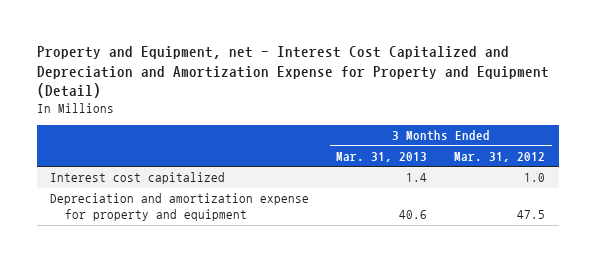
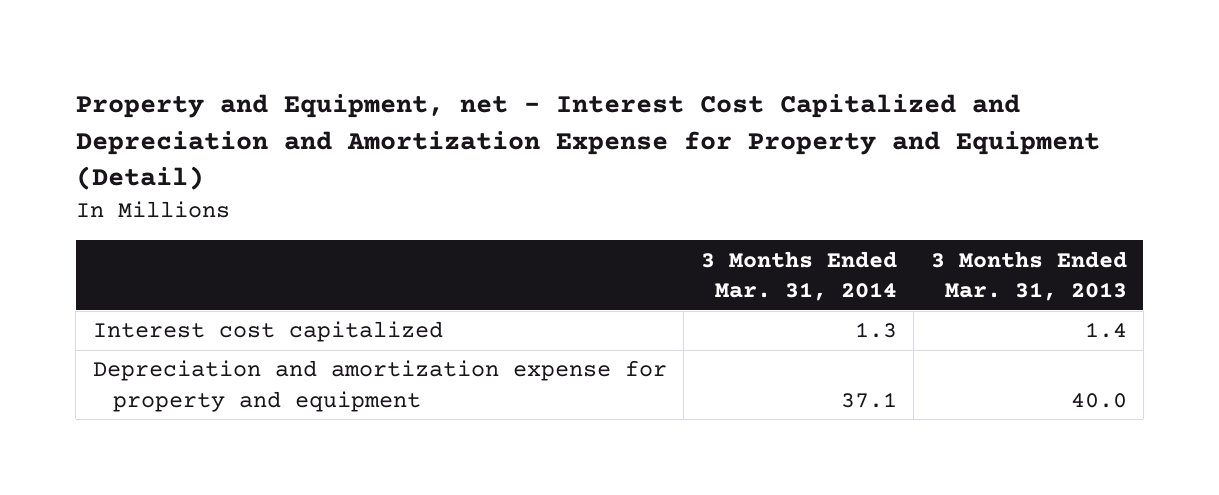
[454,151,546,162] Mar. 31, 2012 -> none
none -> [700,250,897,302] 3 Months Ended Mar. 31, 2014
[399,210,428,220] 40.6 -> [1070,392,1127,408] 40.0

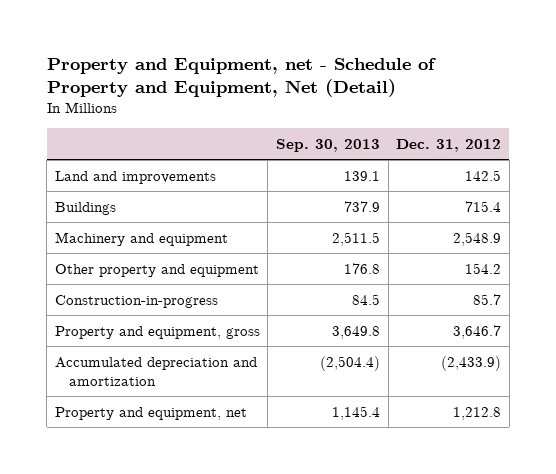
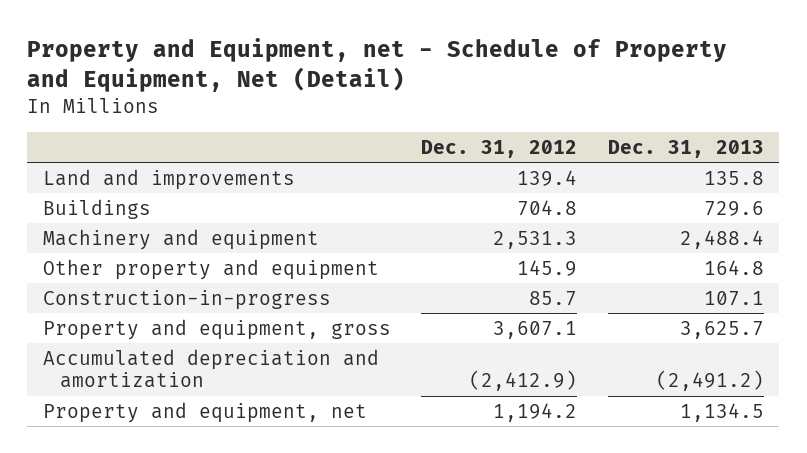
[275,139,380,153] Sep. 30, 2013 -> none
none -> [608,139,765,158] Dec. 31, 2013
[465,169,502,181] 142.5 -> [517,169,578,186] 139.4
[465,200,502,212] 715.4 -> [517,199,578,216] 704.8
[453,231,502,246] 2,548.9 -> [493,230,578,249] 2,531.3
[465,262,502,274] 154.2 -> [517,259,578,276] 145.9
[453,324,502,339] 3,646.7 -> [493,320,578,339] 3,607.1
[441,355,502,371] (2,433.9) -> [469,370,578,392] (2,412.9)
[453,406,502,420] 1,212.8 -> [493,402,578,422] 1,194.2

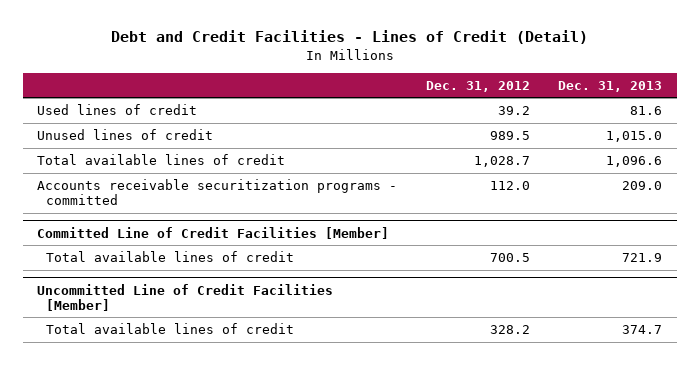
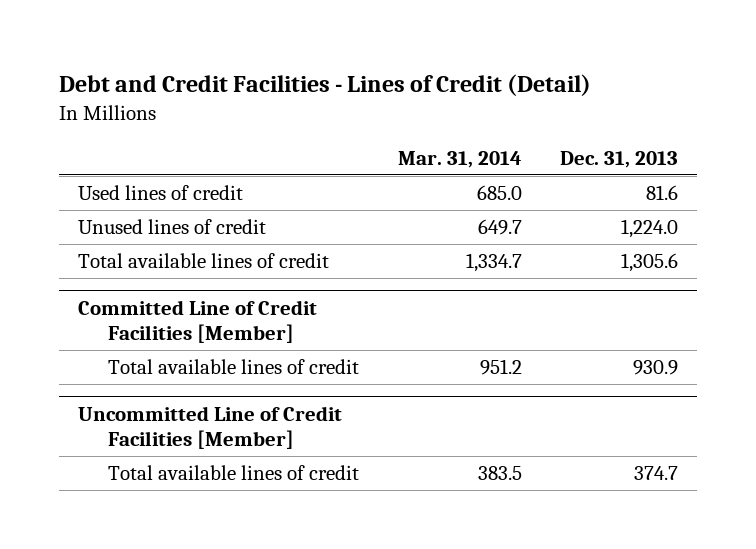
[425,80,530,92] Dec. 31, 2012 -> none
none -> [397,151,522,169] Mar. 31, 2014
[36,178,397,206] Accounts receivable securitization programs - committed -> none
[606,130,663,142] 1,015.0 -> [620,218,678,238] 1,224.0
[606,155,663,167] 1,096.6 -> [620,252,678,272] 1,305.6
[622,252,663,262] 721.9 -> [632,359,678,375] 930.9

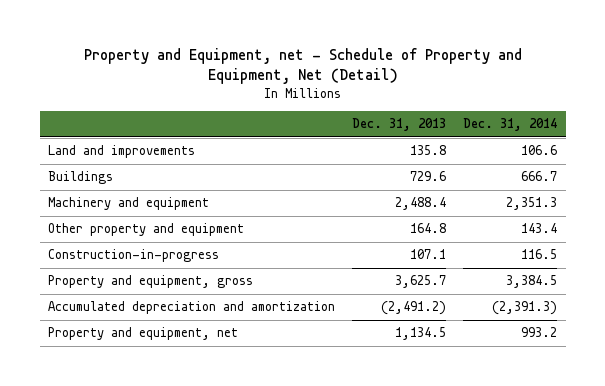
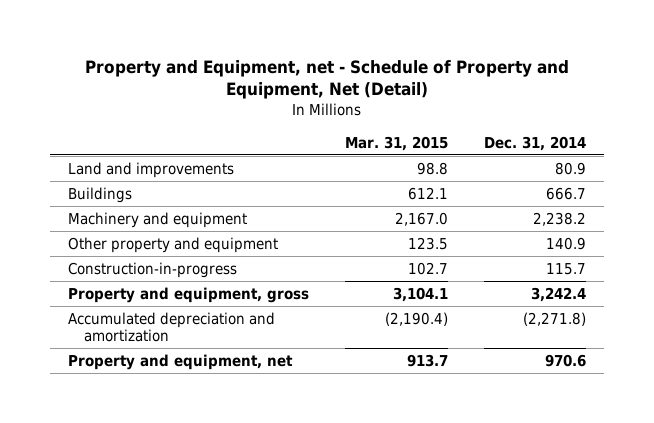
[352,118,447,132] Dec. 31, 2013 -> none
none -> [345,135,449,151] Mar. 31, 2015
[521,145,558,156] 106.6 -> [555,161,587,175] 80.9
[506,197,558,211] 2,351.3 -> [533,211,587,226] 2,238.2
[521,223,558,234] 143.4 -> [546,236,587,250] 140.9
[521,249,558,260] 116.5 -> [546,262,587,275] 115.7
[506,275,558,289] 3,384.5 -> [531,286,587,302] 3,242.4
[492,301,558,316] (2,391.3) -> [523,311,587,326] (2,271.8)
[521,327,558,338] 993.2 -> [545,353,587,367] 970.6

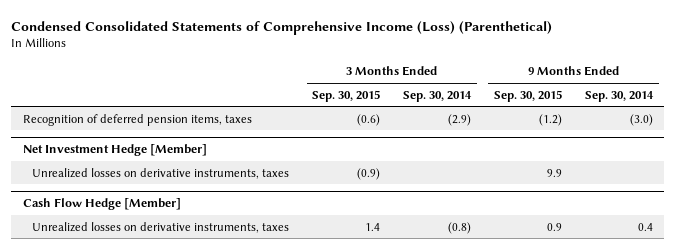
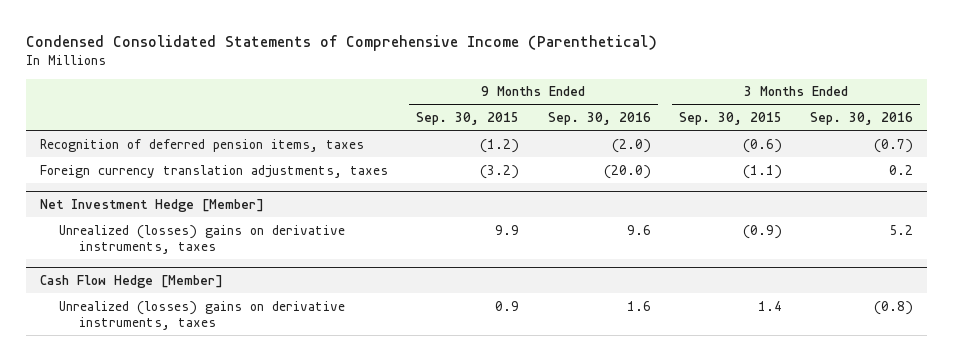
[11,20,553,35] Condensed Consolidated Statements of Comprehensive Income (Loss) (Parenthetical) -> [26,34,658,51] Condensed Consolidated Statements of Comprehensive Income (Parenthetical)
[403,90,473,102] Sep. 30, 2014 -> none
[585,90,655,102] Sep. 30, 2014 -> none
none -> [547,112,651,126] Sep. 30, 2016
none -> [810,112,914,126] Sep. 30, 2016
none -> [40,164,389,178] Foreign currency translation adjustments, taxes
[32,167,290,179] Unrealized losses on derivative instruments, taxes -> [59,224,346,254] Unrealized (losses) gains on derivative instruments, taxes
[32,221,290,233] Unrealized losses on derivative instruments, taxes -> [59,300,346,330] Unrealized (losses) gains on derivative instruments, taxes

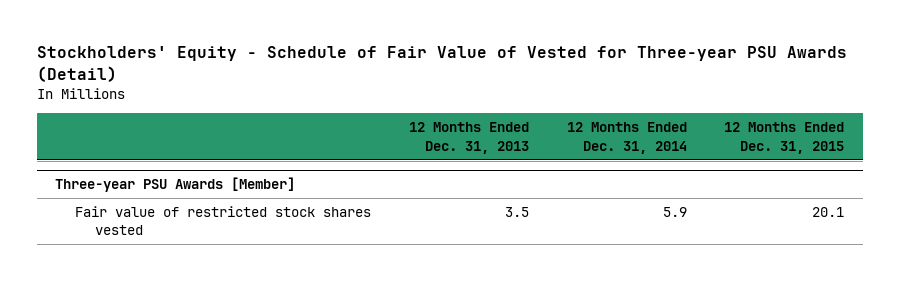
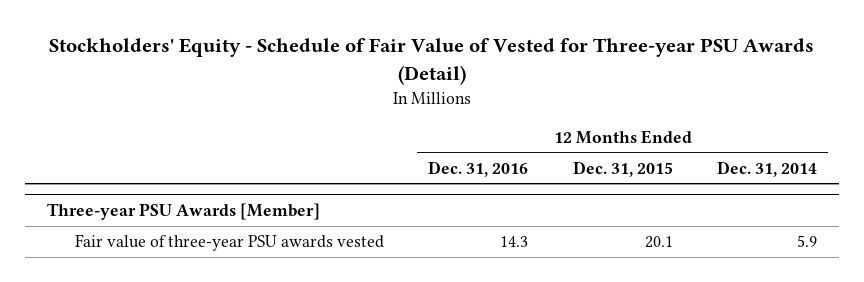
[408,122,529,154] 12 Months Ended Dec. 31, 2013 -> none
none -> [428,160,529,177] Dec. 31, 2016
[75,206,372,236] Fair value of restricted stock shares vested -> [74,234,384,252] Fair value of three-year PSU awards vested

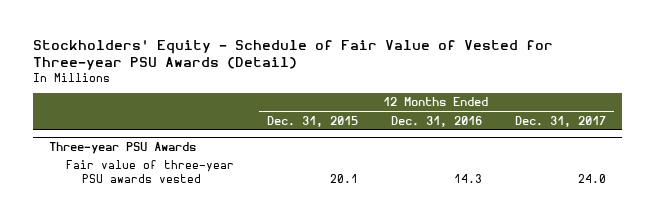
[717,160,818,177] Dec. 31, 2014 -> none
none -> [514,115,606,127] Dec. 31, 2017
[46,203,320,221] Three-year PSU Awards [Member] -> [49,142,197,155] Three-year PSU Awards

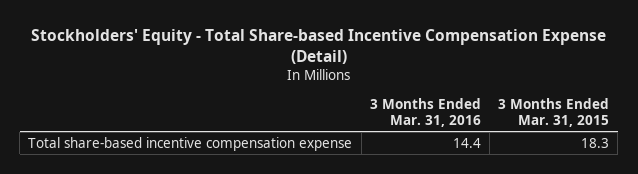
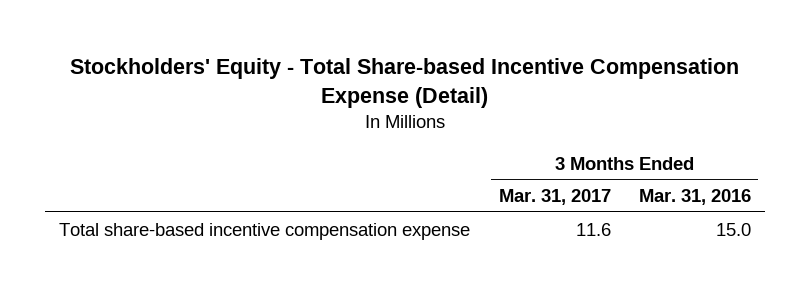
[498,98,610,128] 3 Months Ended Mar. 31, 2015 -> none
none -> [498,189,611,206] Mar. 31, 2017
[452,137,481,148] 14.4 -> [716,222,752,236] 15.0

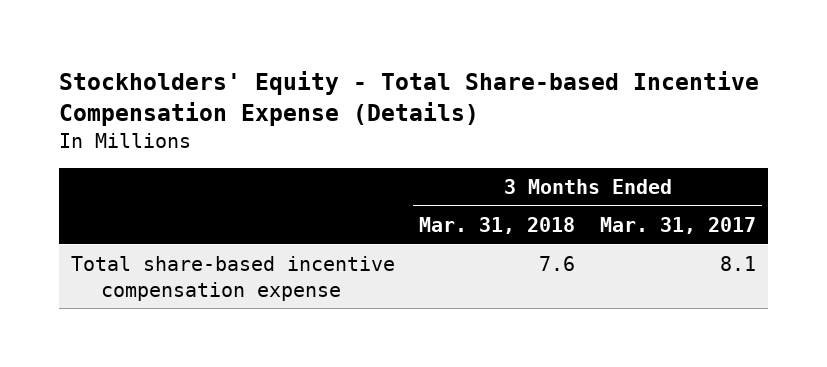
[70,57,740,109] Stockholders' Equity - Total Share-based Incentive Compensation Expense (Detail) -> [58,70,759,126] Stockholders' Equity - Total Share-based Incentive Compensation Expense (Details)
[639,189,752,206] Mar. 31, 2016 -> none
none -> [419,216,576,234] Mar. 31, 2018
[575,222,611,236] 11.6 -> [719,256,756,272] 8.1

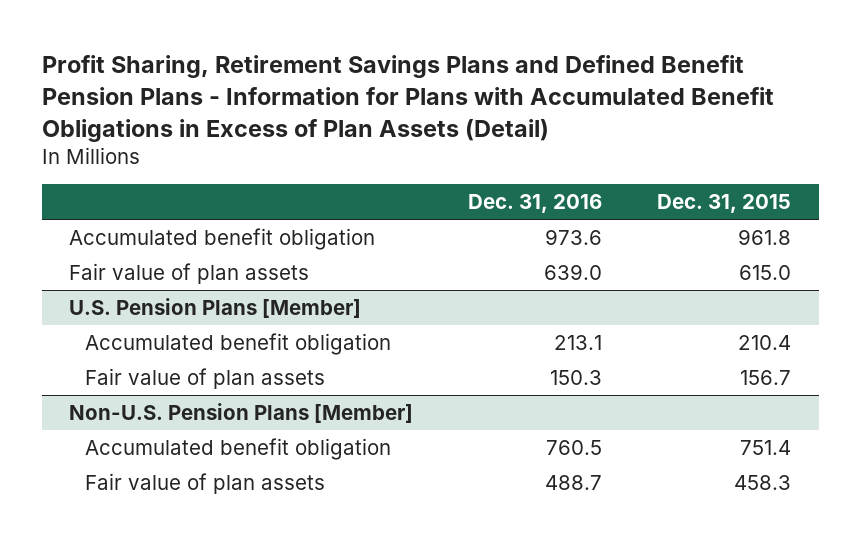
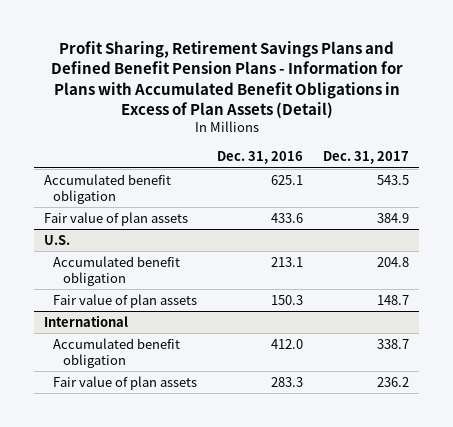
[657,194,792,214] Dec. 31, 2015 -> none
none -> [323,151,410,165] Dec. 31, 2017
[545,228,603,245] 973.6 -> [271,174,304,185] 625.1
[544,263,603,280] 639.0 -> [271,212,304,223] 433.6
[69,297,362,318] U.S. Pension Plans [Member] -> [43,234,70,245] U.S.
[69,402,414,423] Non-U.S. Pension Plans [Member] -> [43,314,128,327] International
[546,439,603,455] 760.5 -> [271,338,304,349] 412.0
[545,474,603,490] 488.7 -> [271,376,304,387] 283.3

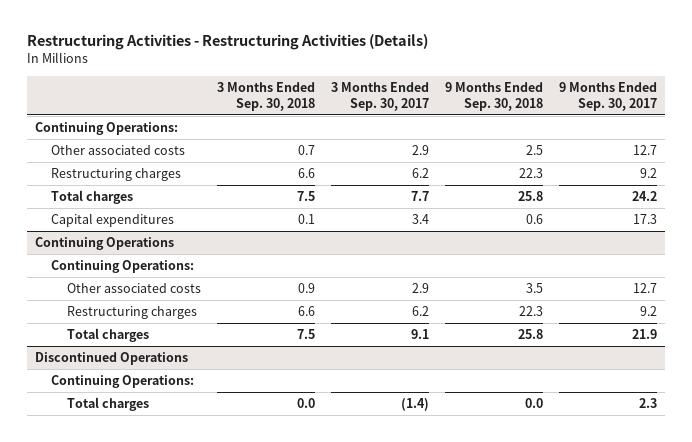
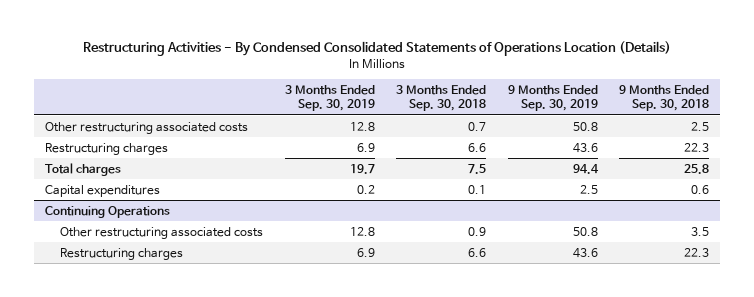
[26,34,428,51] Restructuring Activities - Restructuring Activities (Details) -> [83,41,672,57] Restructuring Activities - By Condensed Consolidated Statements of Operations Location (Details)
[331,82,430,111] 3 Months Ended Sep. 30, 2017 -> none
[558,82,657,111] 9 Months Ended Sep. 30, 2017 -> none
none -> [284,84,375,112] 3 Months Ended Sep. 30, 2019
none -> [507,84,598,112] 9 Months Ended Sep. 30, 2019
[34,122,178,136] Continuing Operations: -> none
[51,145,186,156] Other associated costs -> [44,121,248,134] Other restructuring associated costs
[51,260,195,274] Continuing Operations: -> none
[67,283,202,294] Other associated costs -> [60,226,264,239] Other restructuring associated costs
[67,328,150,343] Total charges -> none
[34,352,188,366] Discontinued Operations -> none
[51,375,195,389] Continuing Operations: -> none
[67,397,150,412] Total charges -> none

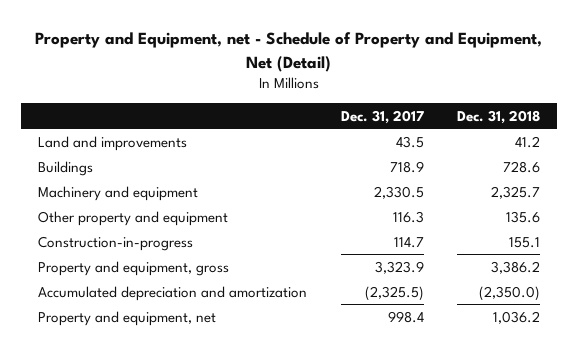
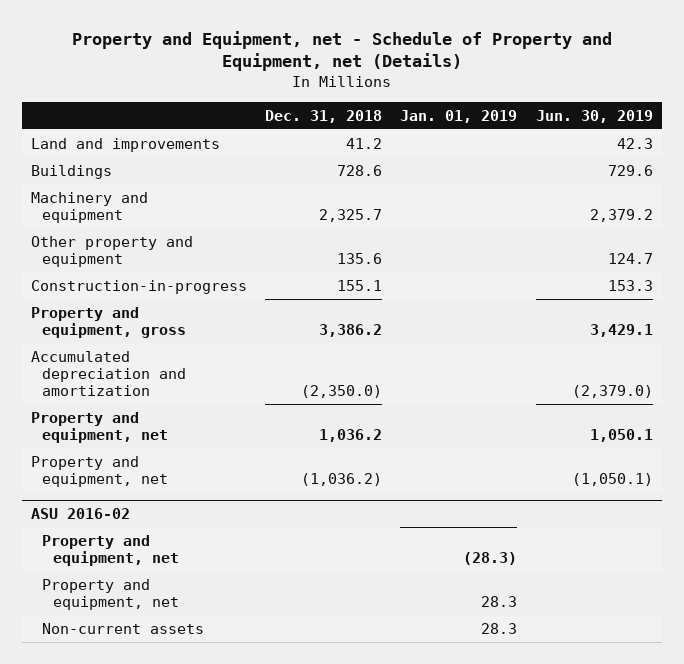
[35,32,543,72] Property and Equipment, net - Schedule of Property and Equipment, Net (Detail) -> [71,30,612,72] Property and Equipment, net - Schedule of Property and Equipment, net (Details)
[340,109,424,124] Dec. 31, 2017 -> none
none -> [400,109,518,123] Jan. 01, 2019
none -> [535,109,653,123] Jun. 30, 2019
none -> [31,455,169,487] Property and equipment, net
none -> [31,508,131,520] ASU 2016-02
none -> [42,534,180,566] Property and equipment, net
none -> [42,578,180,610] Property and equipment, net
none -> [42,622,205,634] Non-current assets

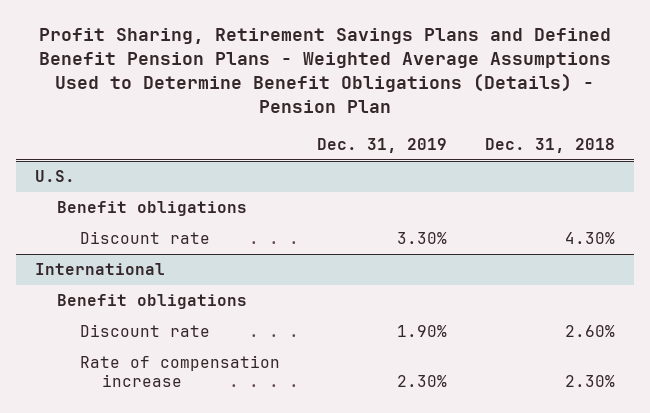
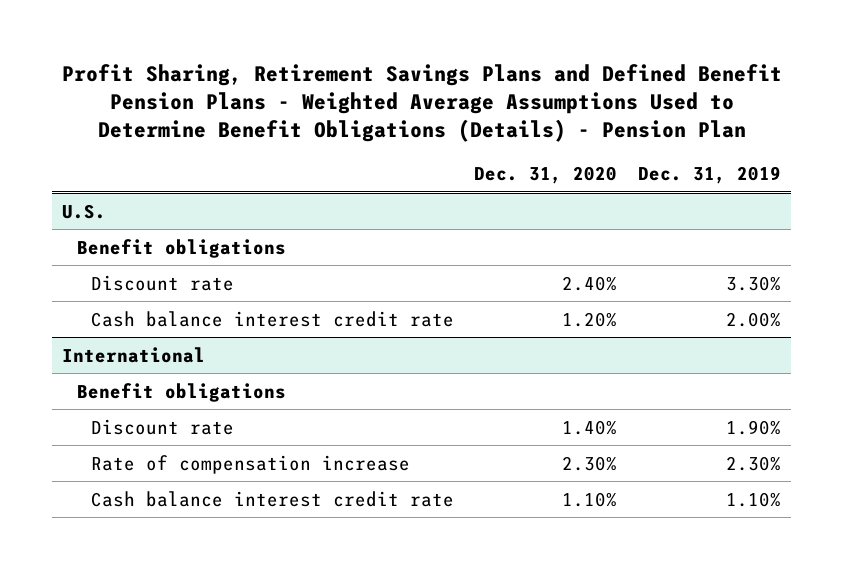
[485,137,616,153] Dec. 31, 2018 -> none
none -> [474,166,618,185] Dec. 31, 2020
none -> [90,310,454,327] Cash balance interest credit rate
none -> [90,490,454,507] Cash balance interest credit rate

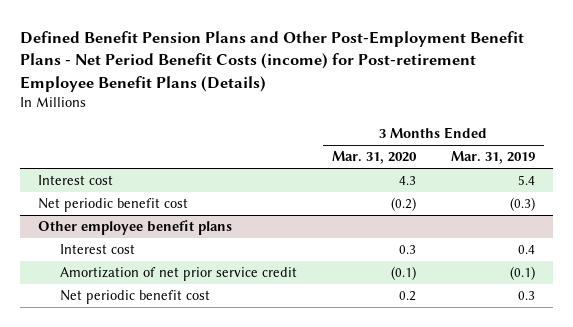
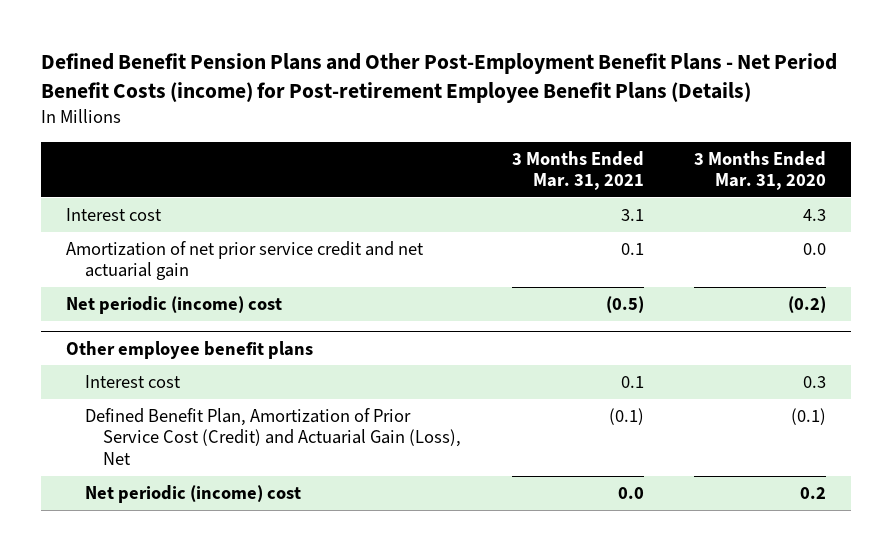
[451,151,536,165] Mar. 31, 2019 -> none
none -> [511,150,644,191] 3 Months Ended Mar. 31, 2021
none -> [65,240,424,281] Amortization of net prior service credit and net actuarial gain
[37,198,188,213] Net periodic benefit cost -> [65,295,282,314] Net periodic (income) cost
[59,267,297,282] Amortization of net prior service credit -> none
none -> [84,407,462,465] Defined Benefit Plan, Amortization of Prior Service Cost (Credit) and Actuarial Gain (Loss), Net
[59,290,210,305] Net periodic benefit cost -> [84,484,301,503] Net periodic (income) cost

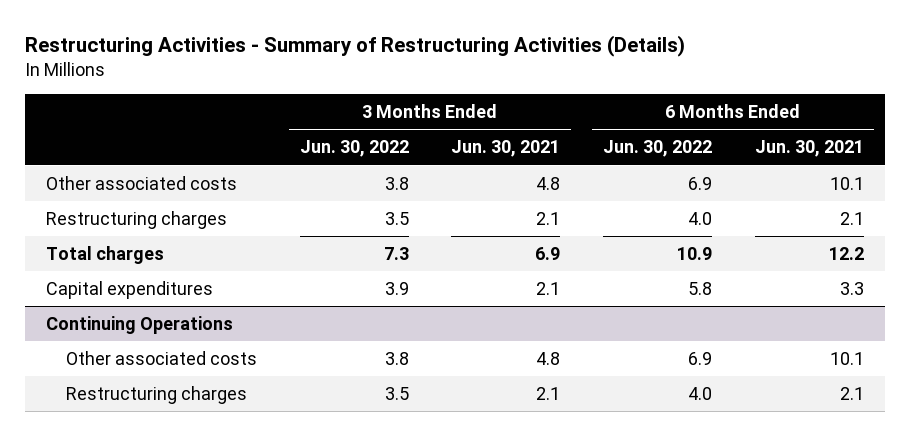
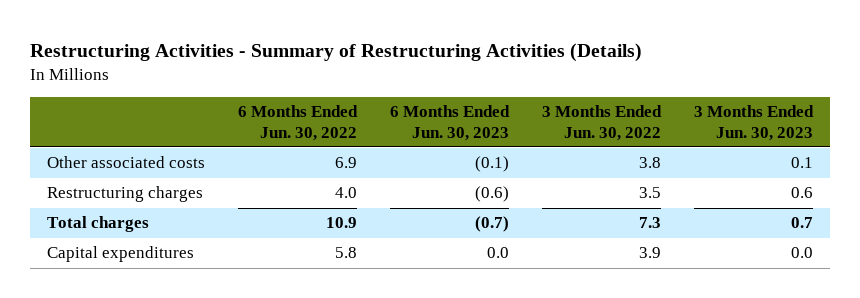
[451,140,561,158] Jun. 30, 2021 -> none
[754,140,864,158] Jun. 30, 2021 -> none
none -> [389,105,510,141] 6 Months Ended Jun. 30, 2023
none -> [694,105,815,141] 3 Months Ended Jun. 30, 2023
[45,315,233,334] Continuing Operations -> none
[65,350,257,365] Other associated costs -> none
[65,385,247,404] Restructuring charges -> none

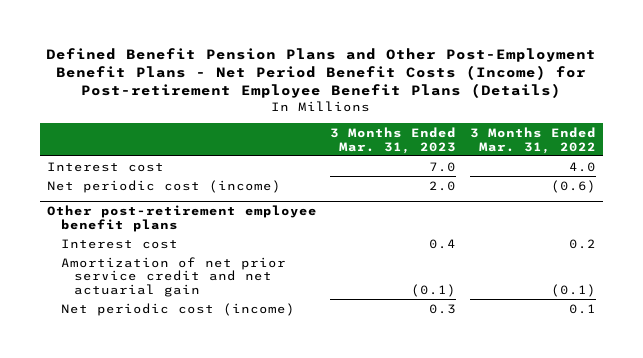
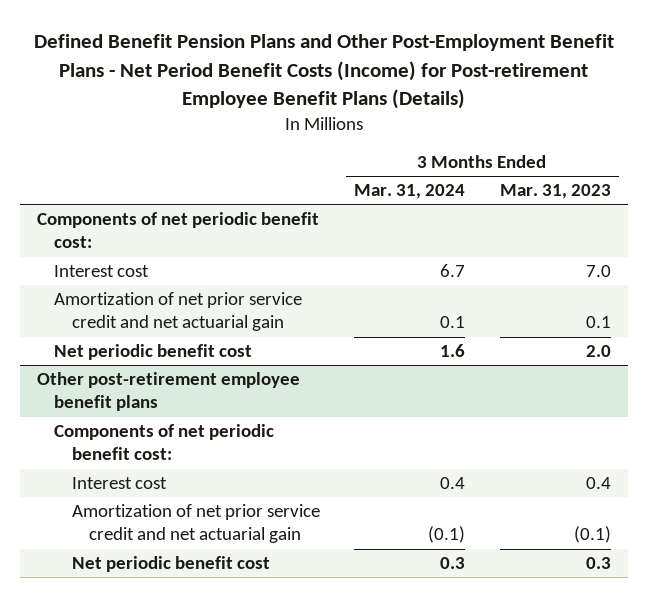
[469,126,596,154] 3 Months Ended Mar. 31, 2022 -> none
none -> [354,184,466,200] Mar. 31, 2024
none -> [37,212,320,249] Components of net periodic benefit cost:
none -> [54,292,303,332] Amortization of net prior service credit and net actuarial gain
[46,179,281,193] Net periodic cost (income) -> [54,344,253,361] Net periodic benefit cost
none -> [54,424,275,461] Components of net periodic benefit cost:
[60,302,295,316] Net periodic cost (income) -> [71,556,270,573] Net periodic benefit cost

